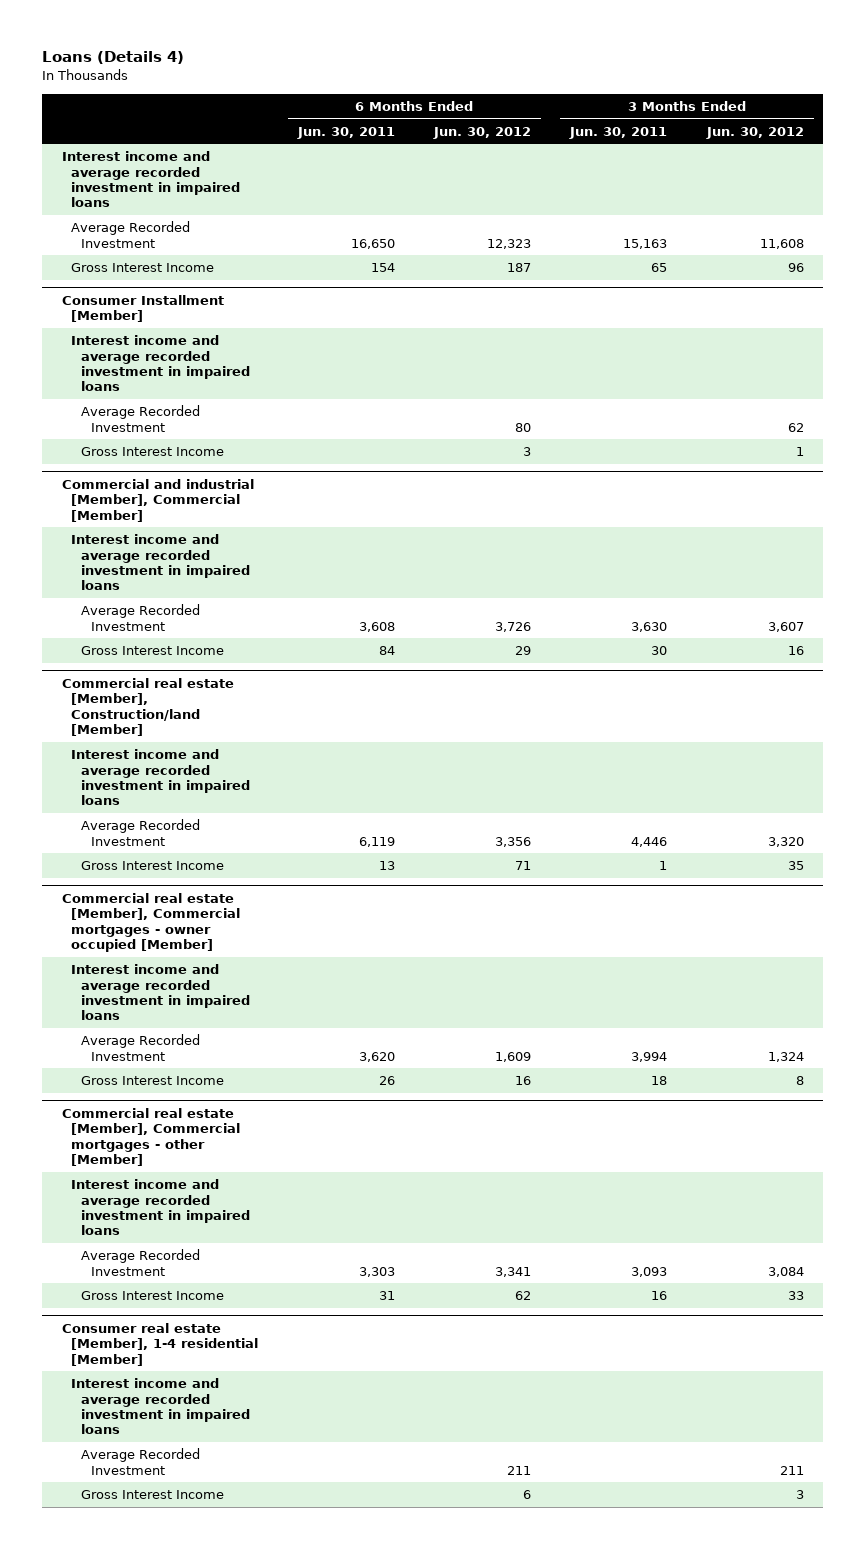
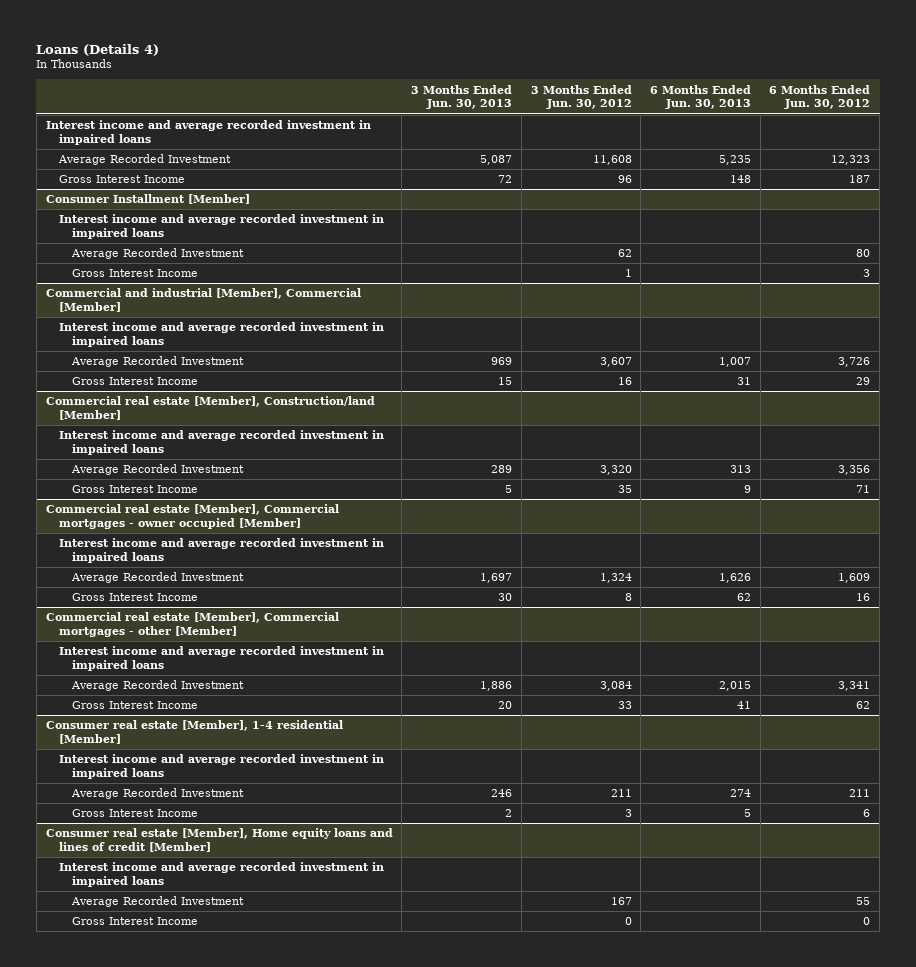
[296,126,395,139] Jun. 30, 2011 -> none
[569,126,668,139] Jun. 30, 2011 -> none
none -> [411,84,513,110] 3 Months Ended Jun. 30, 2013
none -> [649,84,751,110] 6 Months Ended Jun. 30, 2013
none -> [45,828,393,852] Consumer real estate [Member], Home equity loans and lines of credit [Member]
none -> [58,862,384,887] Interest income and average recorded investment in impaired loans
none -> [70,896,244,908] Average Recorded Investment
none -> [71,917,198,926] Gross Interest Income

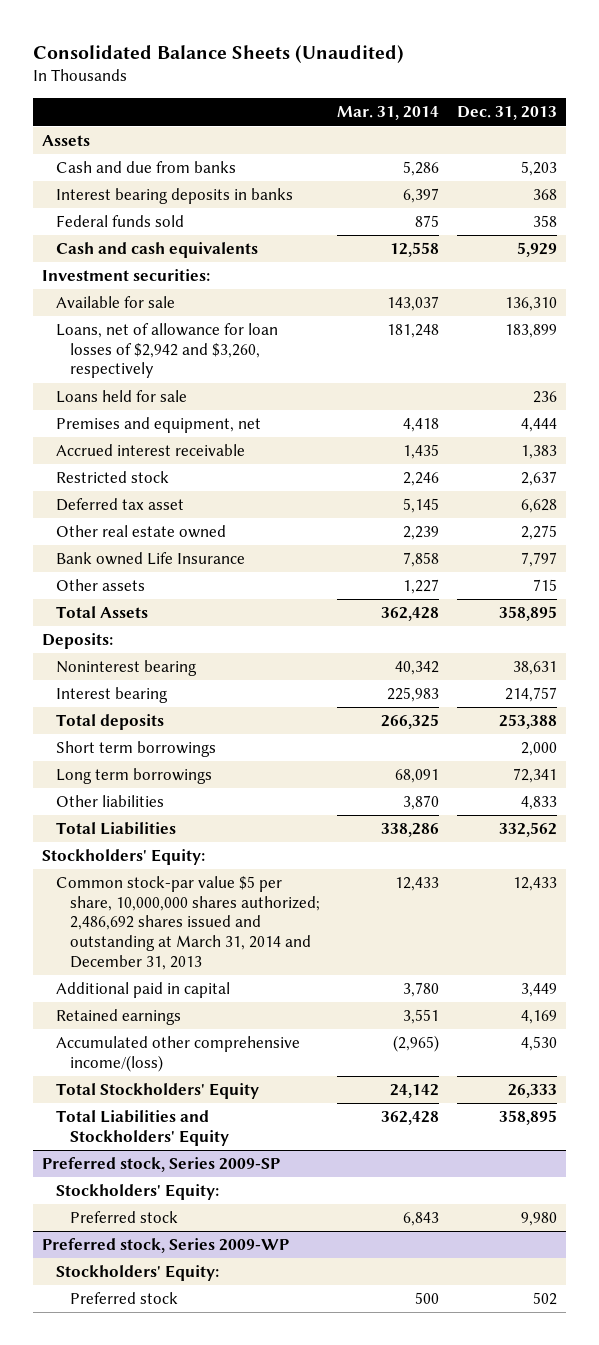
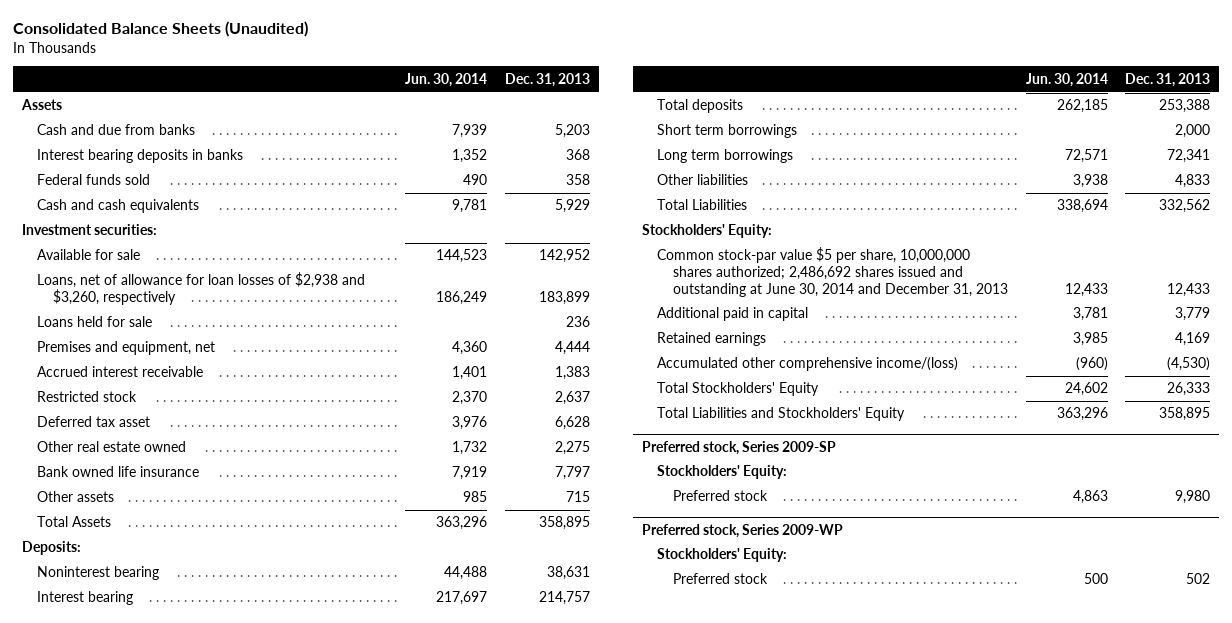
[337,106,440,121] Mar. 31, 2014 -> none
none -> [405,72,488,87] Jun. 30, 2014
[504,297,557,312] 136,310 -> [539,249,591,264] 142,952
[55,323,278,379] Loans, net of allowance for loan losses of $2,942 and $3,260, respectively -> [37,272,366,306] Loans, net of allowance for loan losses of $2,938 and $3,260, respectively
[55,552,245,566] Bank owned Life Insurance -> [37,466,200,478] Bank owned life insurance
[55,876,320,970] Common stock-par value $5 per share, 10,000,000 shares authorized; 2,486,692 shares issued and outstanding at March 31, 2014 and December 31, 2013 -> [657,247,1008,297] Common stock-par value $5 per share, 10,000,000 shares authorized; 2,486,692 shares issued and outstanding at June 30, 2014 and December 31, 2013
[520,983,557,998] 3,449 -> [1175,307,1211,322] 3,779
[520,1036,557,1052] 4,530 -> [1167,357,1211,372] (4,530)

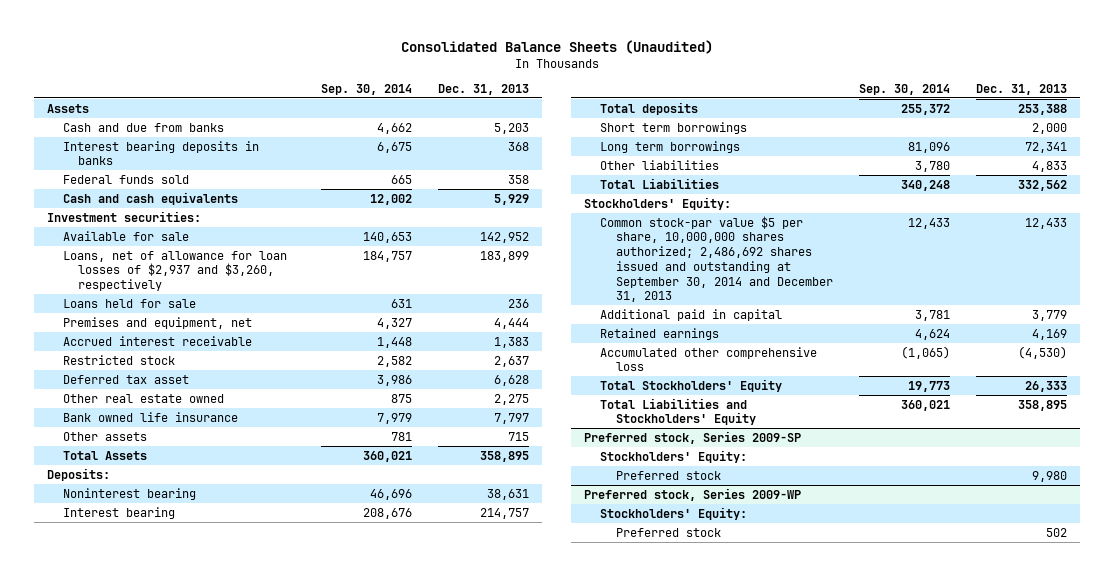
[405,72,488,87] Jun. 30, 2014 -> none
none -> [321,83,413,95] Sep. 30, 2014
[37,272,366,306] Loans, net of allowance for loan losses of $2,938 and $3,260, respectively -> [62,250,287,292] Loans, net of allowance for loan losses of $2,937 and $3,260, respectively
[657,247,1008,297] Common stock-par value $5 per share, 10,000,000 shares authorized; 2,486,692 shares issued and outstanding at June 30, 2014 and December 31, 2013 -> [600,215,834,303] Common stock-par value $5 per share, 10,000,000 shares authorized; 2,486,692 shares issued and outstanding at September 30, 2014 and December 31, 2013
[657,357,959,372] Accumulated other comprehensive income/(loss) -> [600,346,818,372] Accumulated other comprehensive loss

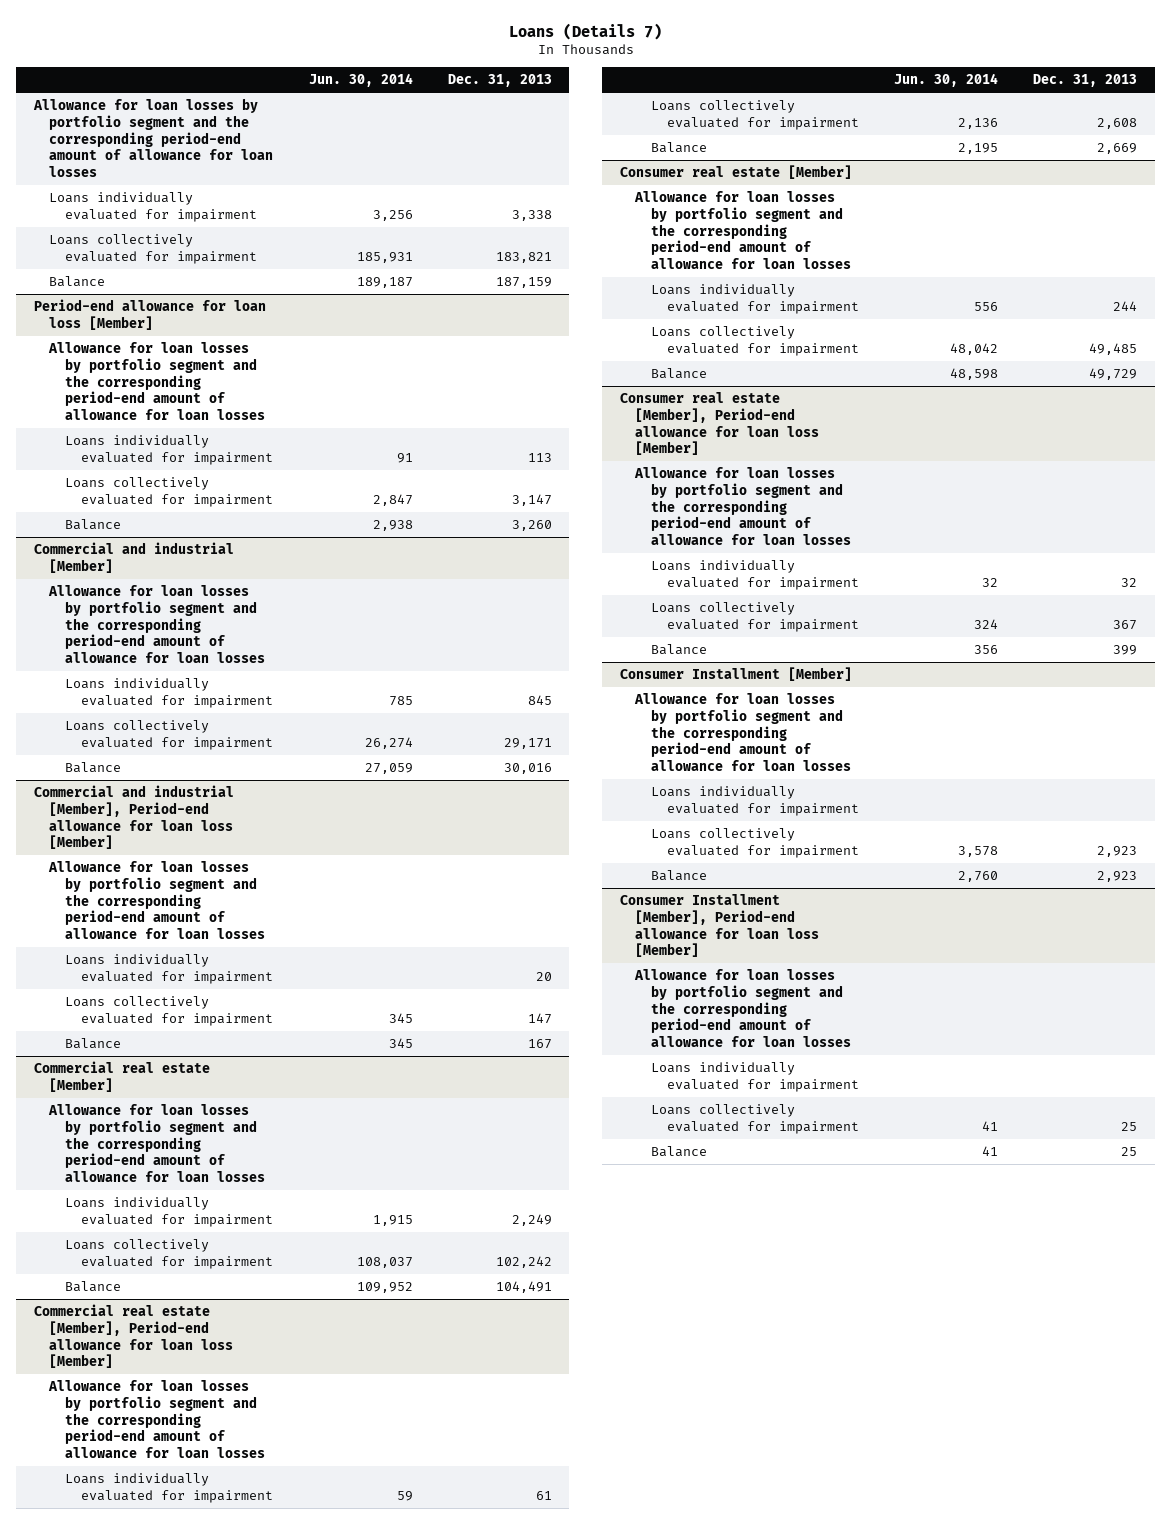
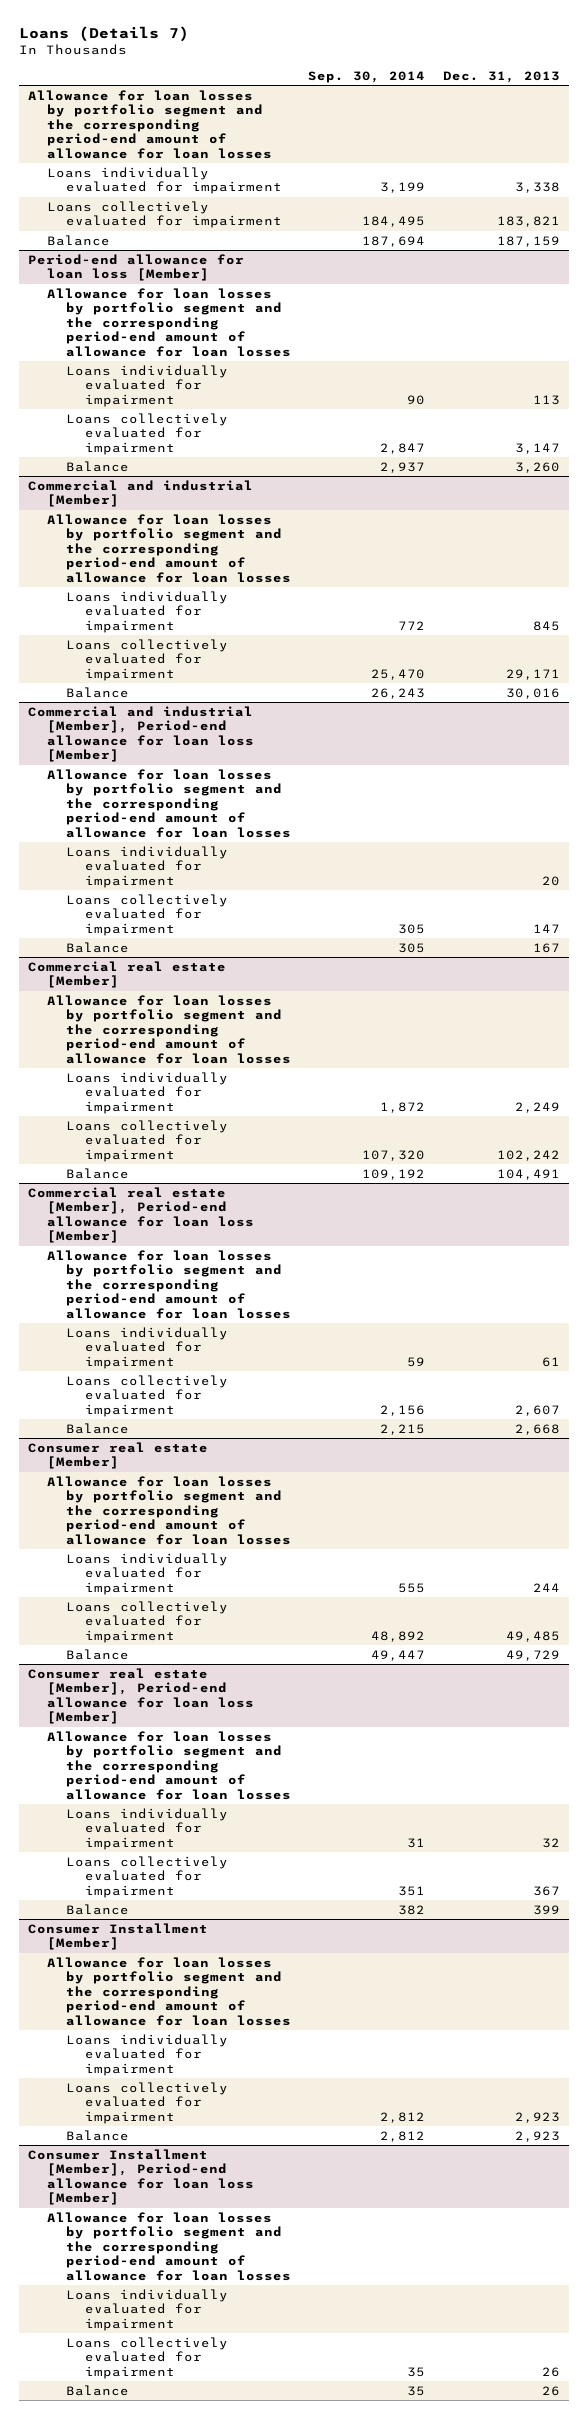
[308,73,413,88] Jun. 30, 2014 -> none
none -> [308,70,426,83] Sep. 30, 2014
[1097,117,1138,129] 2,608 -> [515,1404,561,1416] 2,607
[1097,142,1138,154] 2,669 -> [515,1423,561,1435] 2,668
[1121,1121,1138,1131] 25 -> [542,2366,561,2377] 26
[1121,1146,1138,1156] 25 -> [542,2385,561,2396] 26

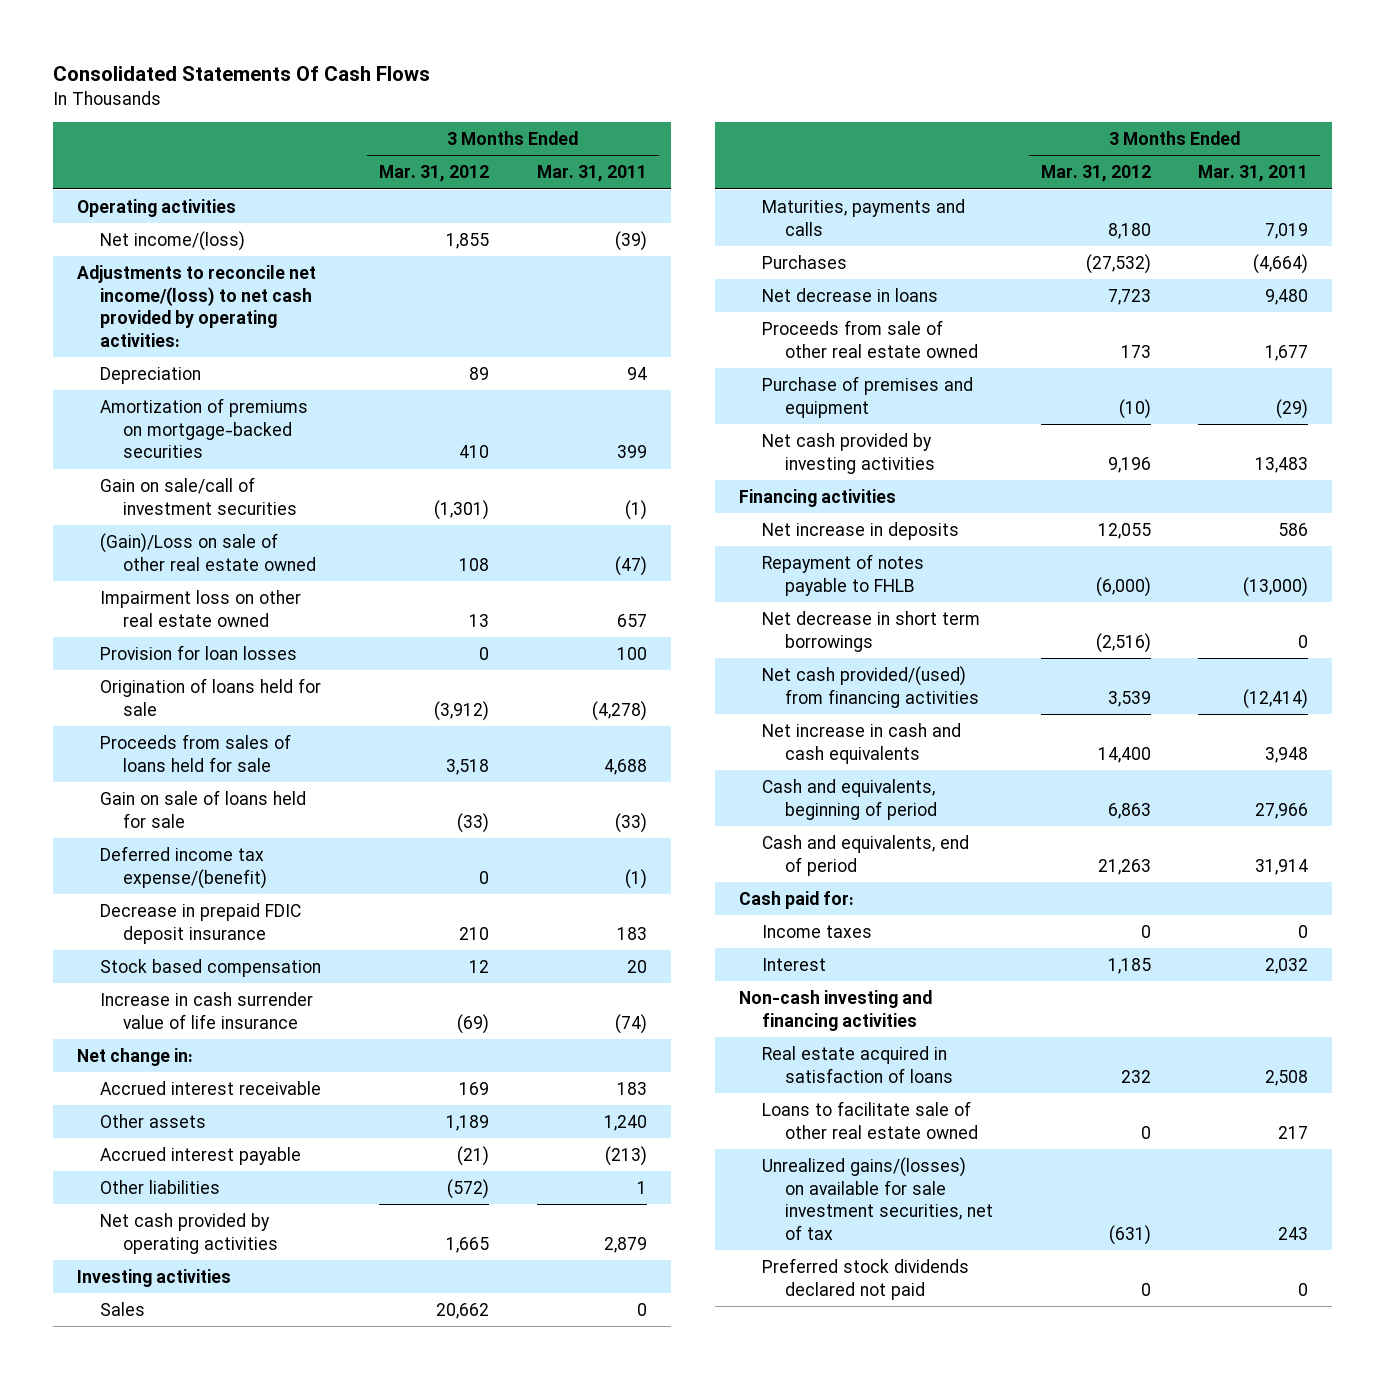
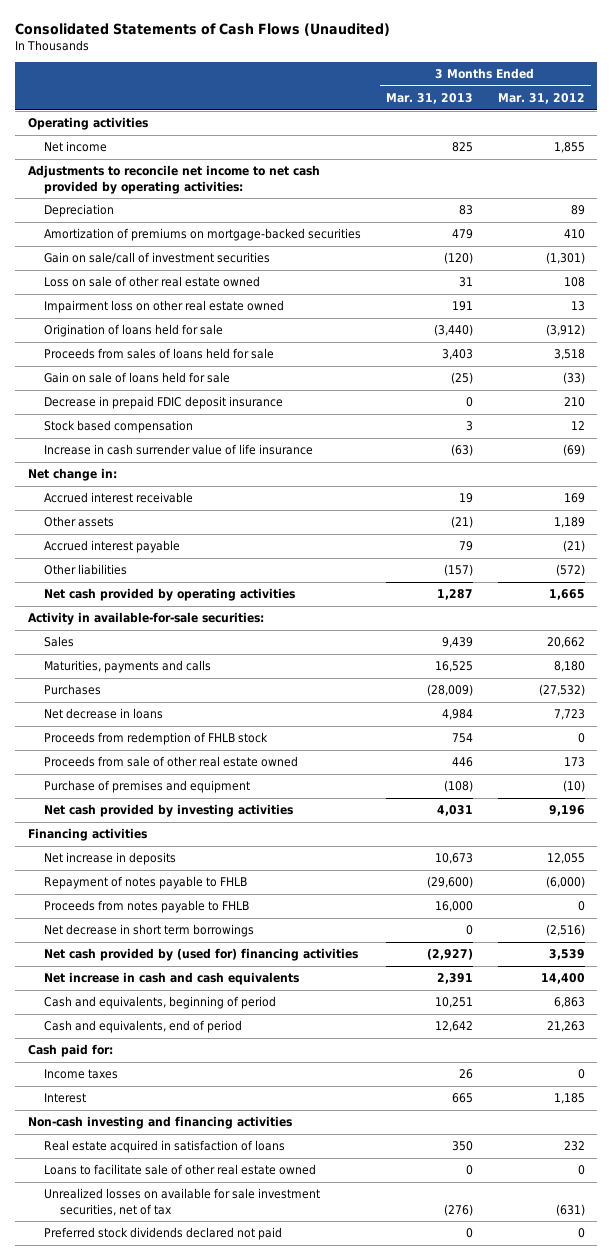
[53,65,431,81] Consolidated Statements Of Cash Flows -> [15,22,391,36] Consolidated Statements of Cash Flows (Unaudited)
[536,165,647,183] Mar. 31, 2011 -> none
none -> [385,93,473,105] Mar. 31, 2013
[100,230,246,251] Net income/(loss) -> [43,141,107,153] Net income
[77,264,317,348] Adjustments to reconcile net income/(loss) to net cash provided by operating activities: -> [27,165,320,194] Adjustments to reconcile net income to net cash provided by operating activities:
[100,532,317,571] (Gain)/Loss on sale of other real estate owned -> [43,276,260,288] Loss on sale of other real estate owned
[100,644,298,660] Provision for loan losses -> none
[100,845,268,889] Deferred income tax expense/(benefit) -> none
[77,1268,232,1287] Investing activities -> none
none -> [27,612,264,626] Activity in available-for-sale securities:
none -> [43,732,268,746] Proceeds from redemption of FHLB stock
none -> [43,900,249,914] Proceeds from notes payable to FHLB
[761,665,979,708] Net cash provided/(used) from financing activities -> [43,948,358,962] Net cash provided by (used for) financing activities
[761,1156,993,1241] Unrealized gains/(losses) on available for sale investment securities, net of tax -> [43,1188,320,1216] Unrealized losses on available for sale investment securities, net of tax

